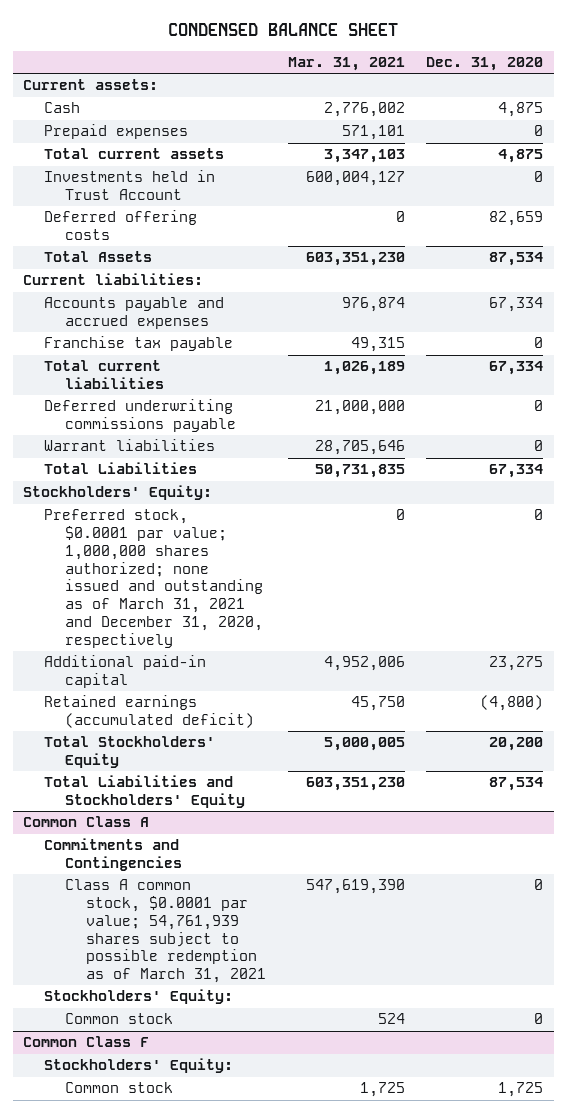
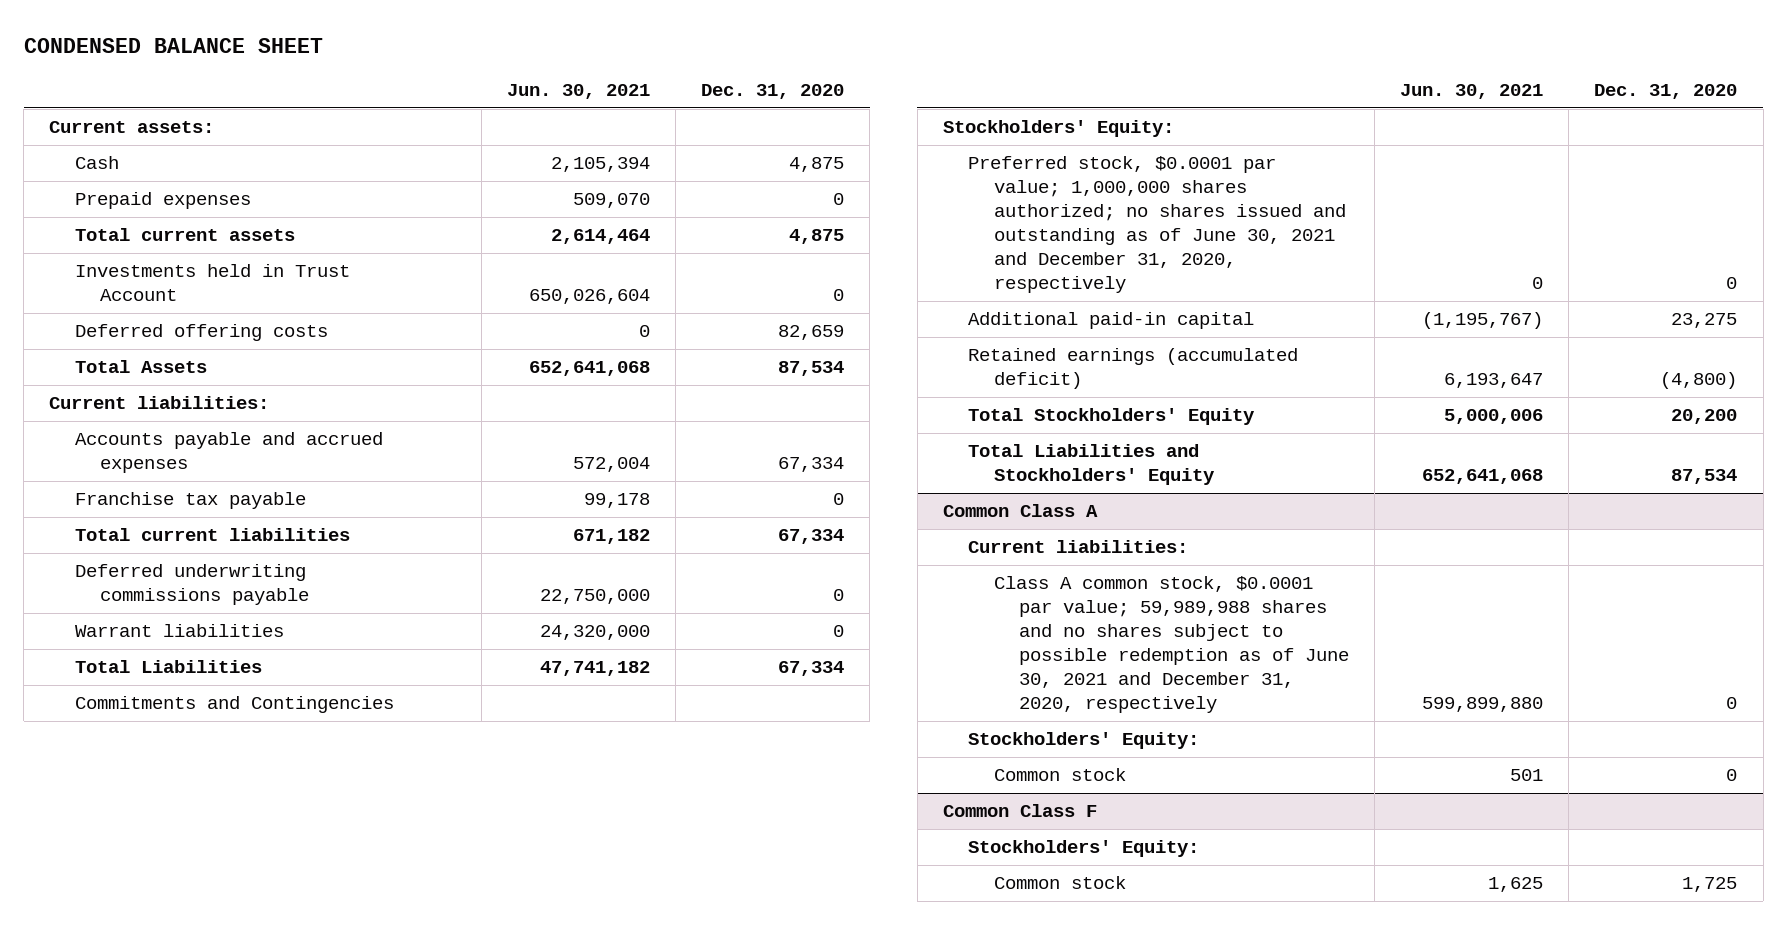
[287,56,405,71] Mar. 31, 2021 -> none
none -> [506,84,650,100] Jun. 30, 2021
none -> [74,696,394,714] Commitments and Contingencies
[44,509,264,648] Preferred stock, $0.0001 par value; 1,000,000 shares authorized; none issued and outstanding as of March 31, 2021 and December 31, 2020, respectively -> [968,156,1346,294] Preferred stock, $0.0001 par value; 1,000,000 shares authorized; no shares issued and outstanding as of June 30, 2021 and December 31, 2020, respectively
[44,838,183,872] Commitments and Contingencies -> none
none -> [968,540,1189,554] Current liabilities:
[65,879,267,984] Class A common stock, $0.0001 par value; 54,761,939 shares subject to possible redemption as of March 31, 2021 -> [993,576,1350,714] Class A common stock, $0.0001 par value; 59,989,988 shares and no shares subject to possible redemption as of June 30, 2021 and December 31, 2020, respectively

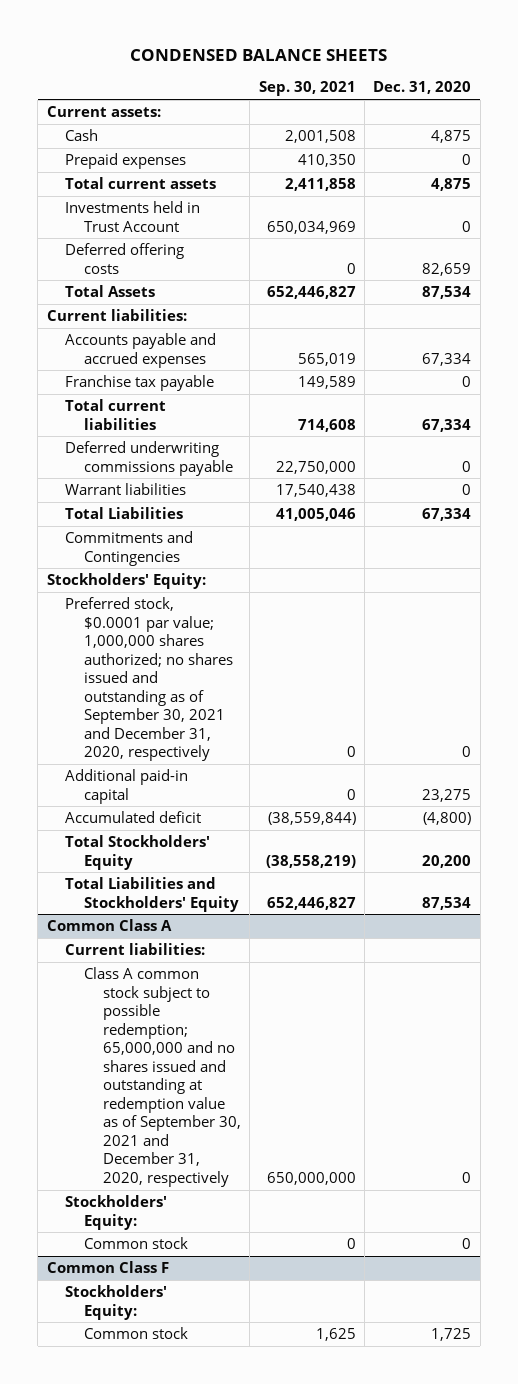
[23,38,323,54] CONDENSED BALANCE SHEET -> [129,48,387,61] CONDENSED BALANCE SHEETS
[506,84,650,100] Jun. 30, 2021 -> none
none -> [258,81,356,97] Sep. 30, 2021
[968,156,1346,294] Preferred stock, $0.0001 par value; 1,000,000 shares authorized; no shares issued and outstanding as of June 30, 2021 and December 31, 2020, respectively -> [65,597,234,762] Preferred stock, $0.0001 par value; 1,000,000 shares authorized; no shares issued and outstanding as of September 30, 2021 and December 31, 2020, respectively
[968,348,1299,390] Retained earnings (accumulated deficit) -> [65,811,202,824] Accumulated deficit
[993,576,1350,714] Class A common stock, $0.0001 par value; 59,989,988 shares and no shares subject to possible redemption as of June 30, 2021 and December 31, 2020, respectively -> [84,967,241,1188] Class A common stock subject to possible redemption; 65,000,000 and no shares issued and outstanding at redemption value as of September 30, 2021 and December 31, 2020, respectively

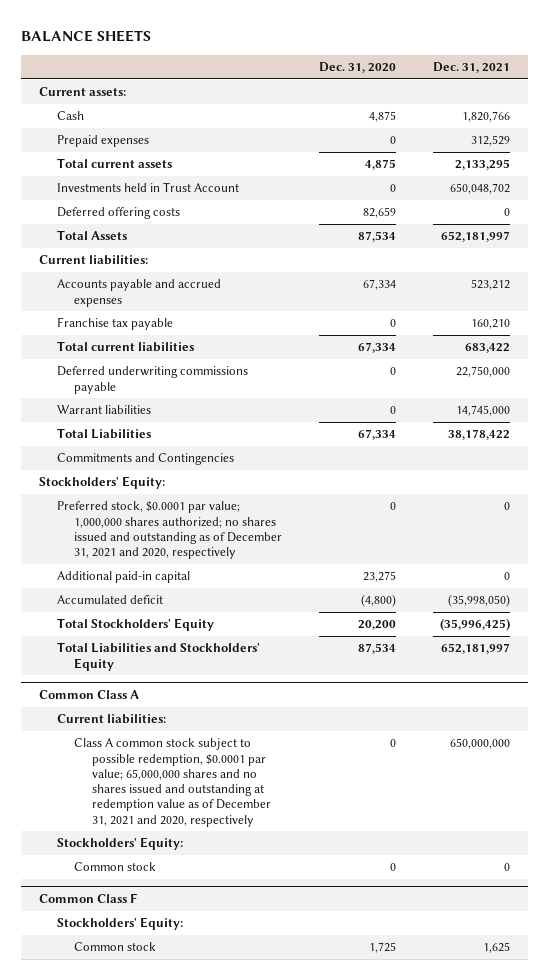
[129,48,387,61] CONDENSED BALANCE SHEETS -> [20,30,151,43] BALANCE SHEETS
[258,81,356,97] Sep. 30, 2021 -> none
none -> [433,61,511,73] Dec. 31, 2021
[65,597,234,762] Preferred stock, $0.0001 par value; 1,000,000 shares authorized; no shares issued and outstanding as of September 30, 2021 and December 31, 2020, respectively -> [56,501,283,560] Preferred stock, $0.0001 par value; 1,000,000 shares authorized; no shares issued and outstanding as of December 31, 2021 and 2020, respectively
[84,967,241,1188] Class A common stock subject to possible redemption; 65,000,000 and no shares issued and outstanding at redemption value as of September 30, 2021 and December 31, 2020, respectively -> [74,738,272,827] Class A common stock subject to possible redemption, $0.0001 par value; 65,000,000 shares and no shares issued and outstanding at redemption value as of December 31, 2021 and 2020, respectively

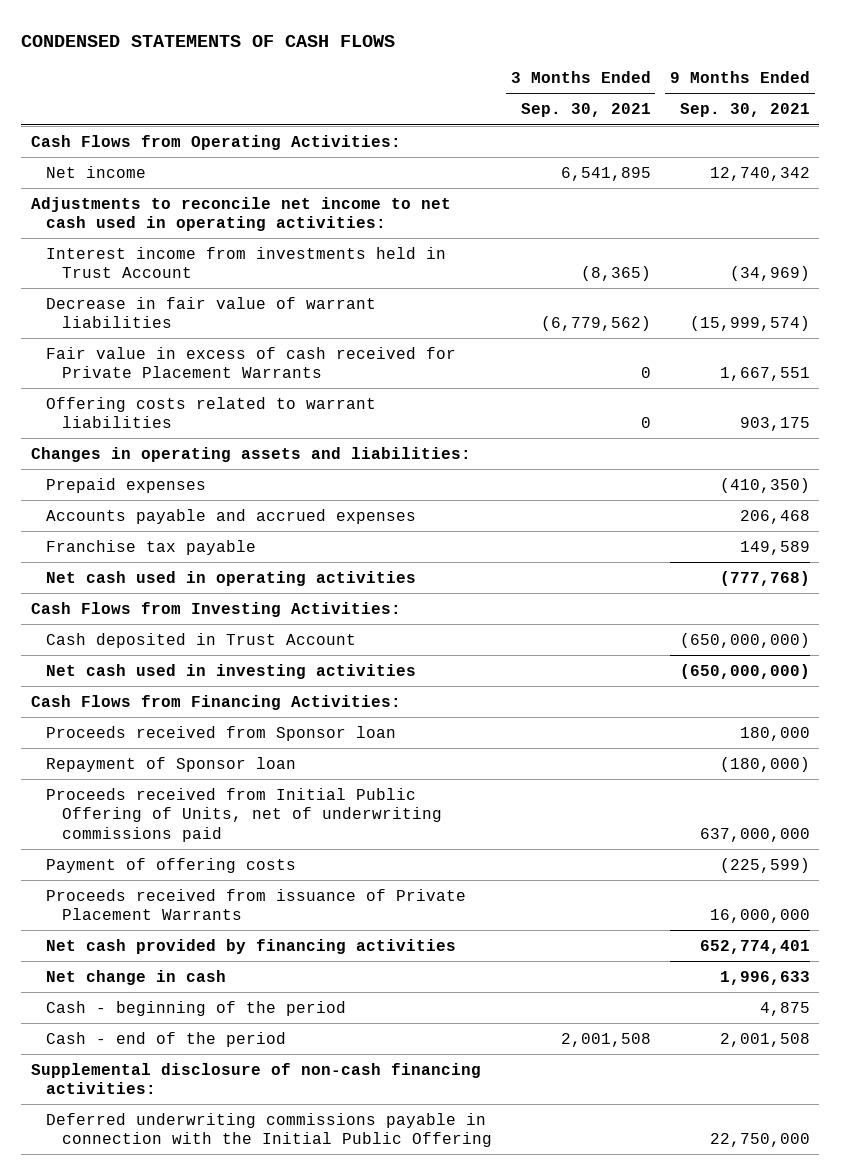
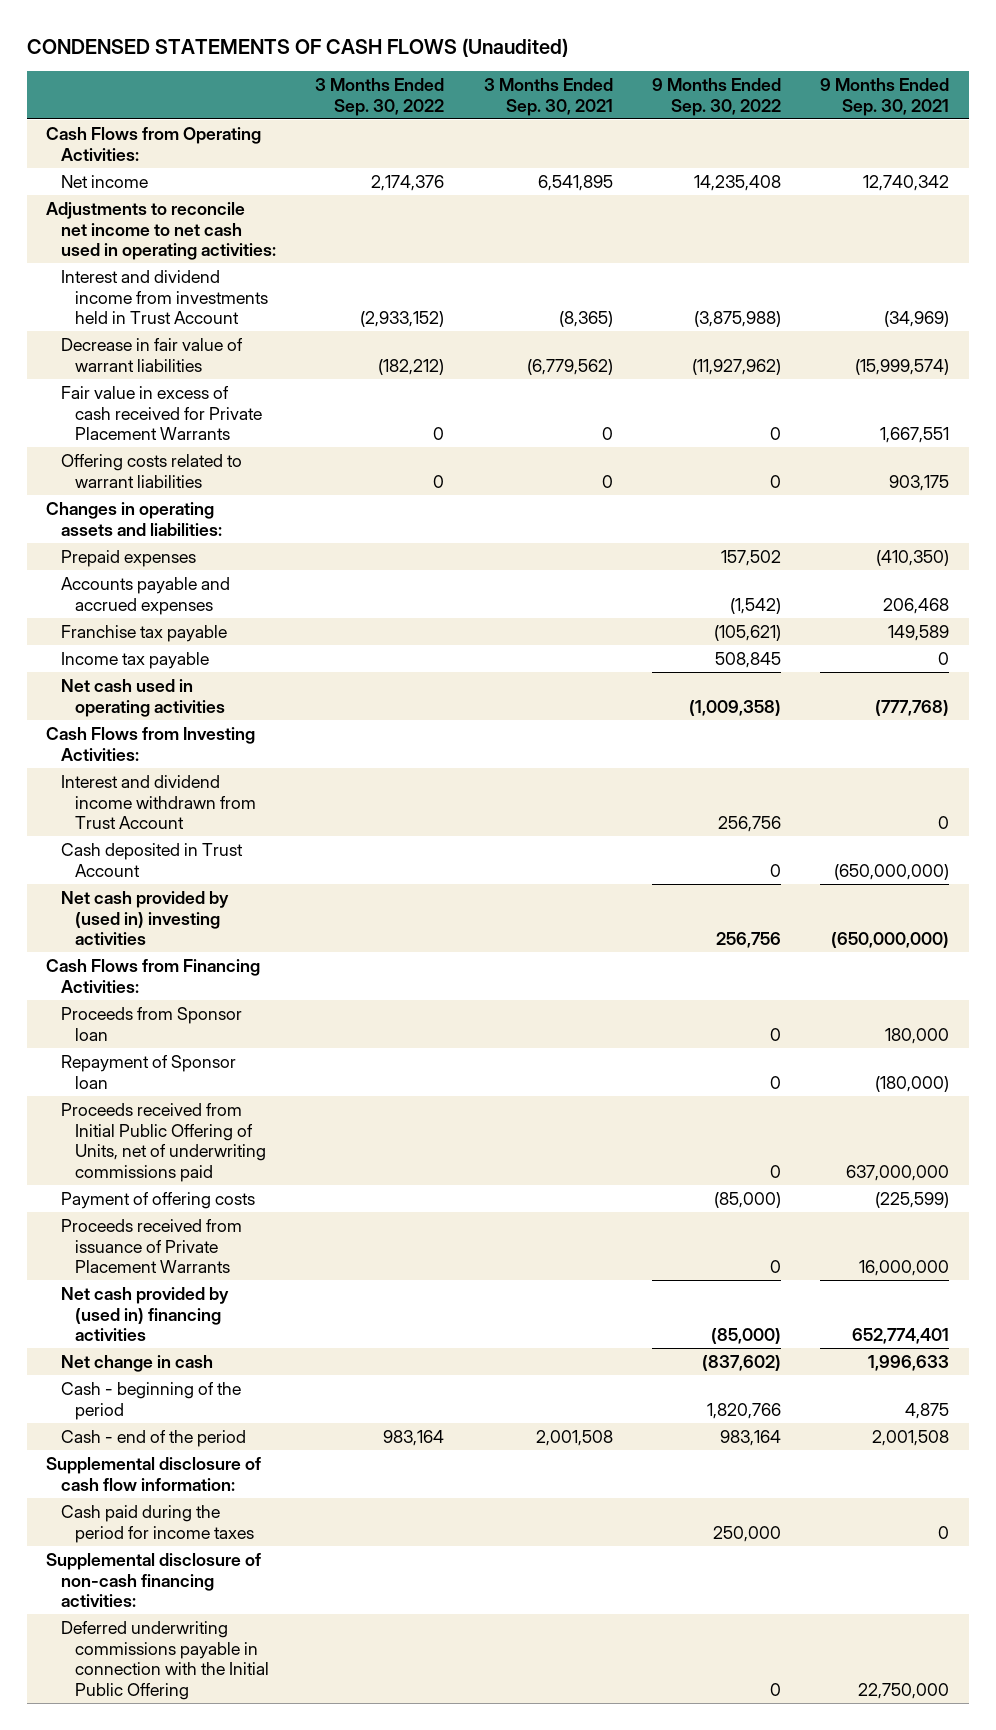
[21,34,396,47] CONDENSED STATEMENTS OF CASH FLOWS -> [26,37,568,57] CONDENSED STATEMENTS OF CASH FLOWS (Unaudited)
none -> [315,77,445,116] 3 Months Ended Sep. 30, 2022
none -> [651,77,781,116] 9 Months Ended Sep. 30, 2022
[46,246,447,279] Interest income from investments held in Trust Account -> [60,269,269,325] Interest and dividend income from investments held in Trust Account
none -> [60,651,209,669] Income tax payable
none -> [60,774,257,830] Interest and dividend income withdrawn from Trust Account
[46,663,417,679] Net cash used in investing activities -> [60,890,229,946] Net cash provided by (used in) investing activities
[46,725,397,741] Proceeds received from Sponsor loan -> [60,1006,242,1041] Proceeds from Sponsor loan
[46,938,457,954] Net cash provided by financing activities -> [60,1286,229,1342] Net cash provided by (used in) financing activities
none -> [46,1456,262,1491] Supplemental disclosure of cash flow information:
none -> [60,1504,255,1543] Cash paid during the period for income taxes

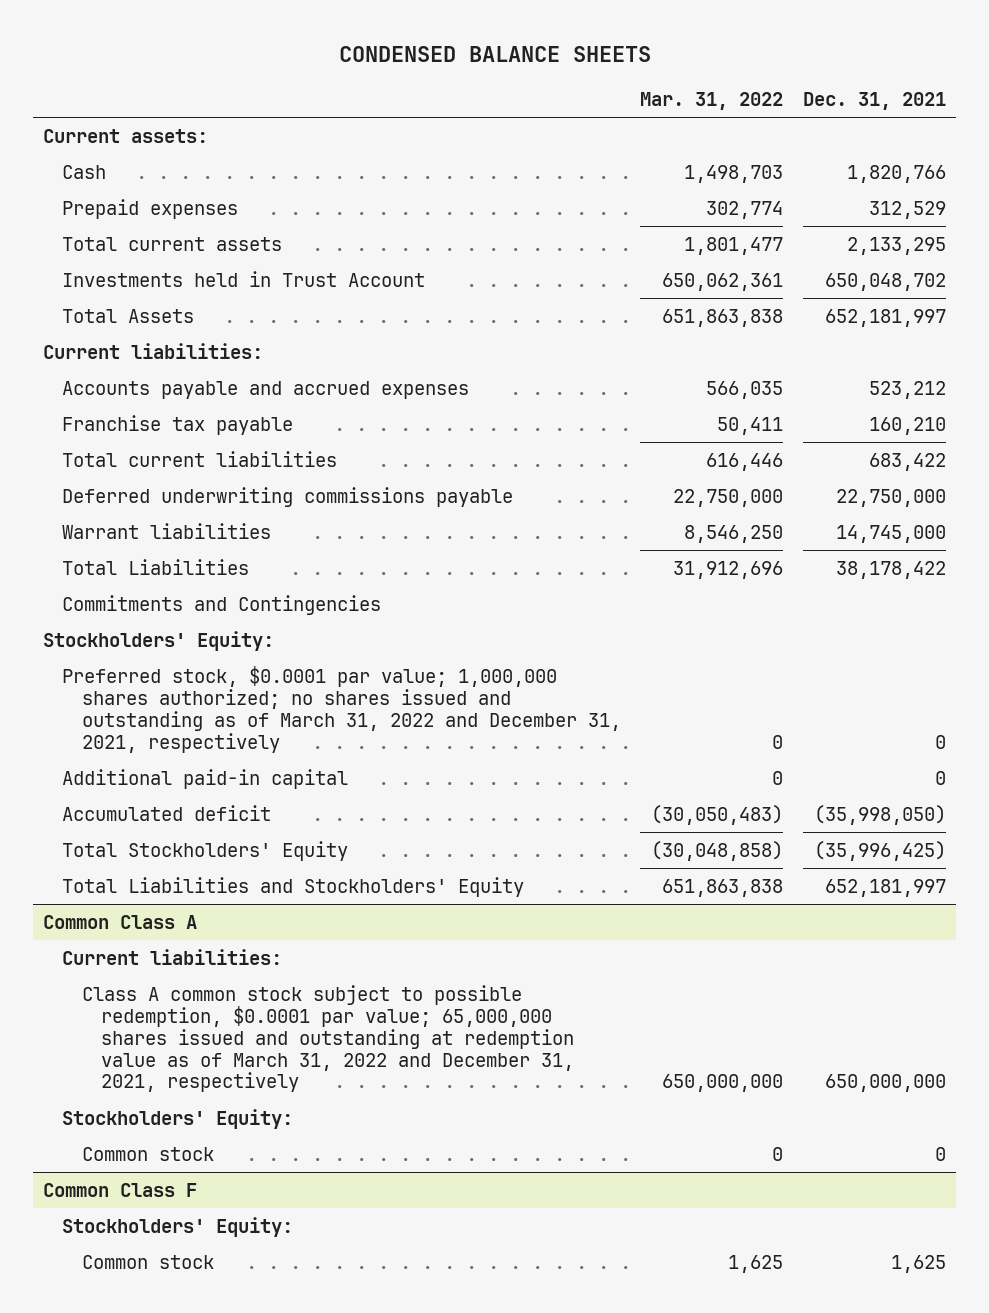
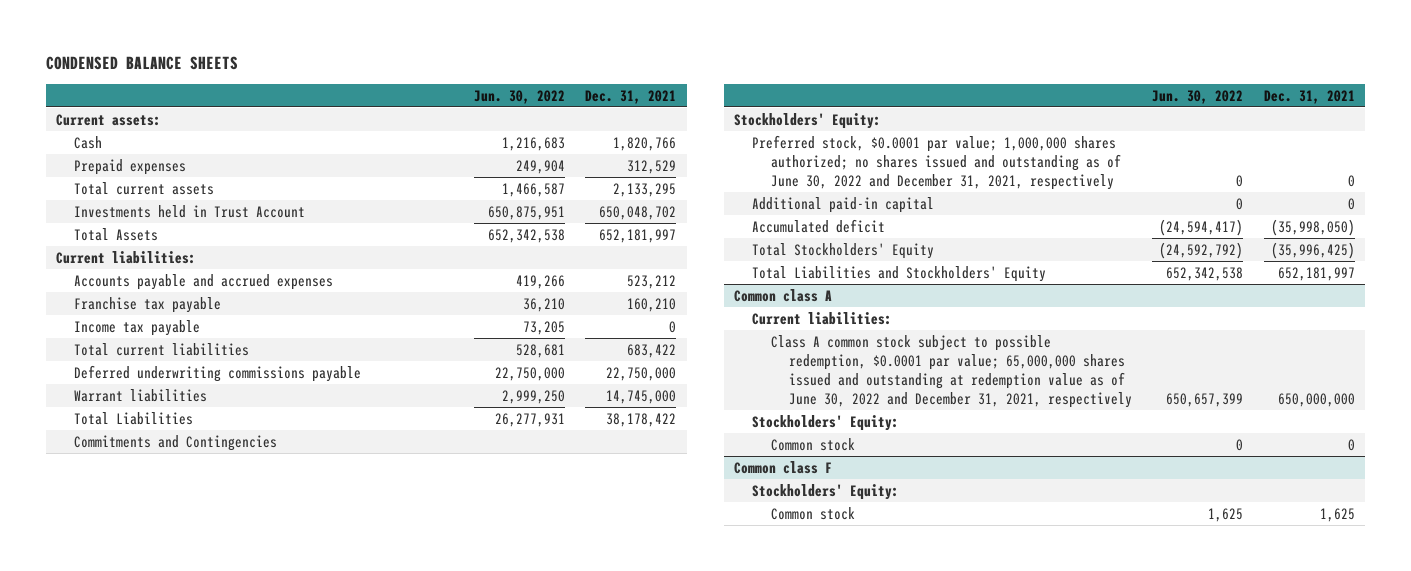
[640,92,784,111] Mar. 31, 2022 -> none
none -> [474,89,566,104] Jun. 30, 2022
none -> [74,319,201,336] Income tax payable
[62,665,621,753] Preferred stock, $0.0001 par value; 1,000,000 shares authorized; no shares issued and outstanding as of March 31, 2022 and December 31, 2021, respectively -> [752,134,1121,190] Preferred stock, $0.0001 par value; 1,000,000 shares authorized; no shares issued and outstanding as of June 30, 2022 and December 31, 2021, respectively
[42,914,197,929] Common Class A -> [734,288,833,302] Common class A
[81,984,575,1093] Class A common stock subject to possible redemption, $0.0001 par value; 65,000,000 shares issued and outstanding at redemption value as of March 31, 2022 and December 31, 2021, respectively -> [770,334,1132,408] Class A common stock subject to possible redemption, $0.0001 par value; 65,000,000 shares issued and outstanding at redemption value as of June 30, 2022 and December 31, 2021, respectively
[42,1182,197,1197] Common Class F -> [734,460,833,474] Common class F

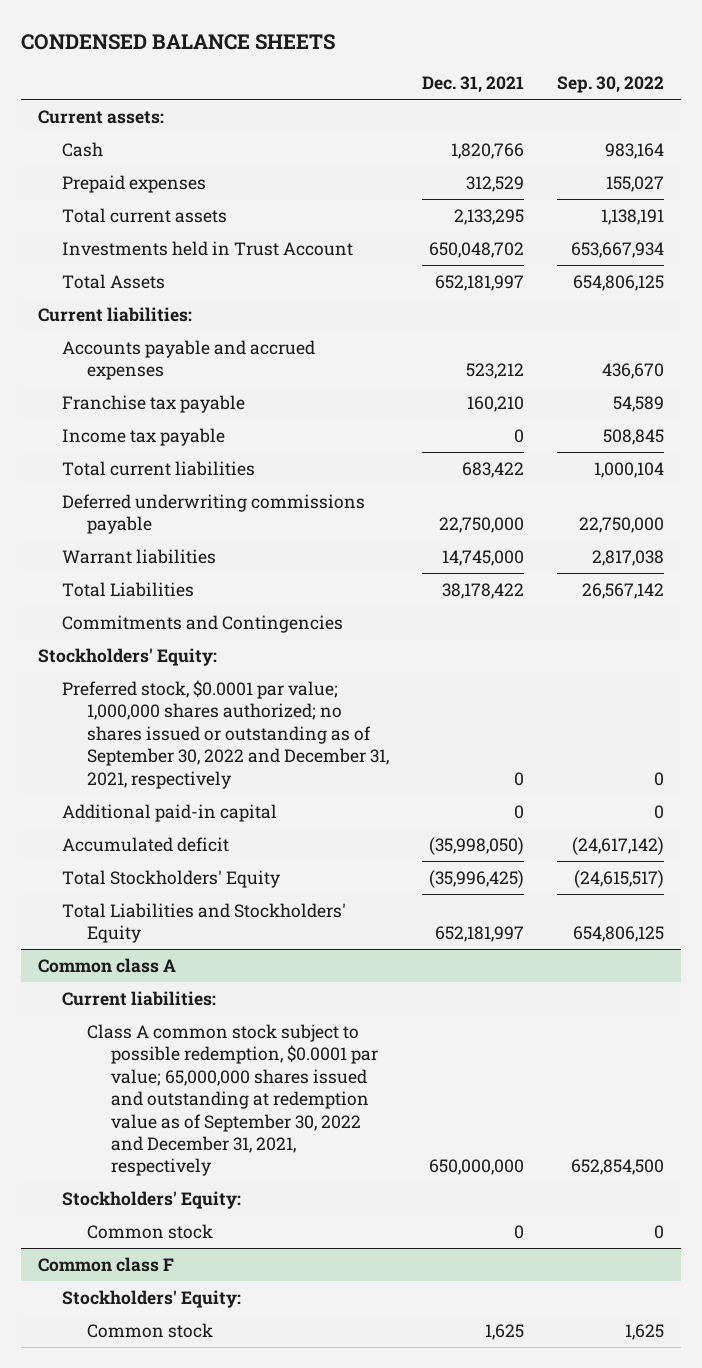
[474,89,566,104] Jun. 30, 2022 -> none
none -> [557,76,665,94] Sep. 30, 2022
[752,134,1121,190] Preferred stock, $0.0001 par value; 1,000,000 shares authorized; no shares issued and outstanding as of June 30, 2022 and December 31, 2021, respectively -> [62,679,389,789] Preferred stock, $0.0001 par value; 1,000,000 shares authorized; no shares issued or outstanding as of September 30, 2022 and December 31, 2021, respectively
[770,334,1132,408] Class A common stock subject to possible redemption, $0.0001 par value; 65,000,000 shares issued and outstanding at redemption value as of June 30, 2022 and December 31, 2021, respectively -> [86,1023,379,1177] Class A common stock subject to possible redemption, $0.0001 par value; 65,000,000 shares issued and outstanding at redemption value as of September 30, 2022 and December 31, 2021, respectively

